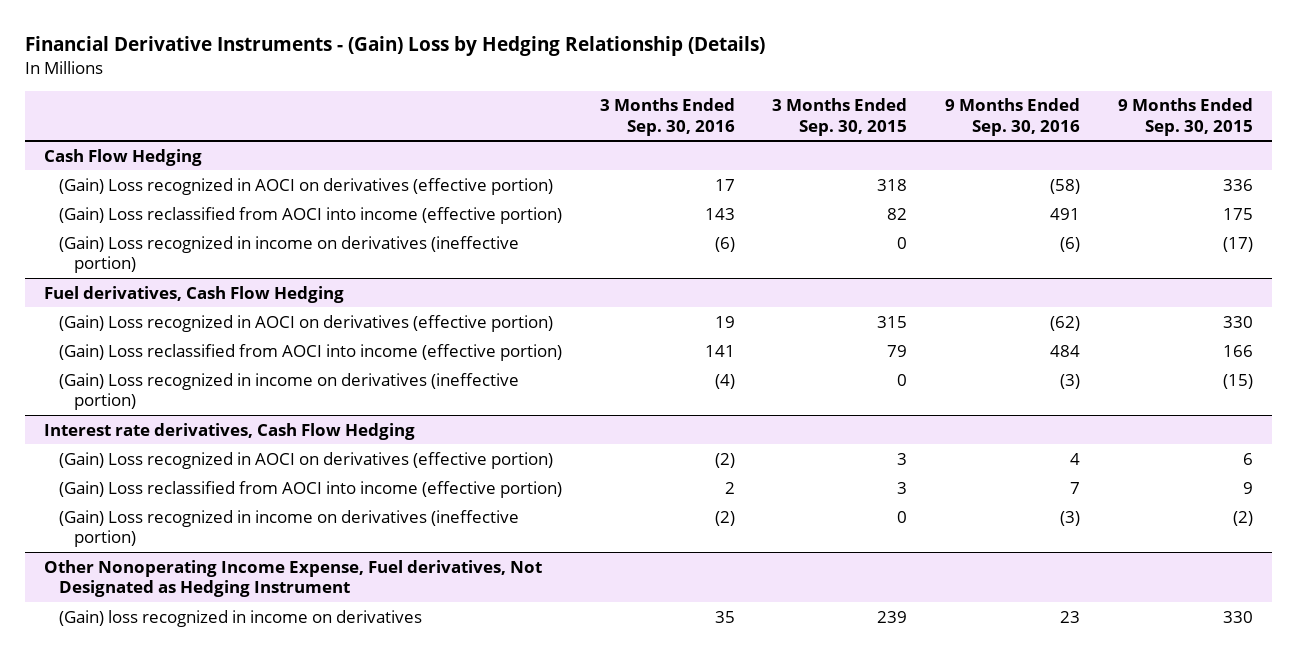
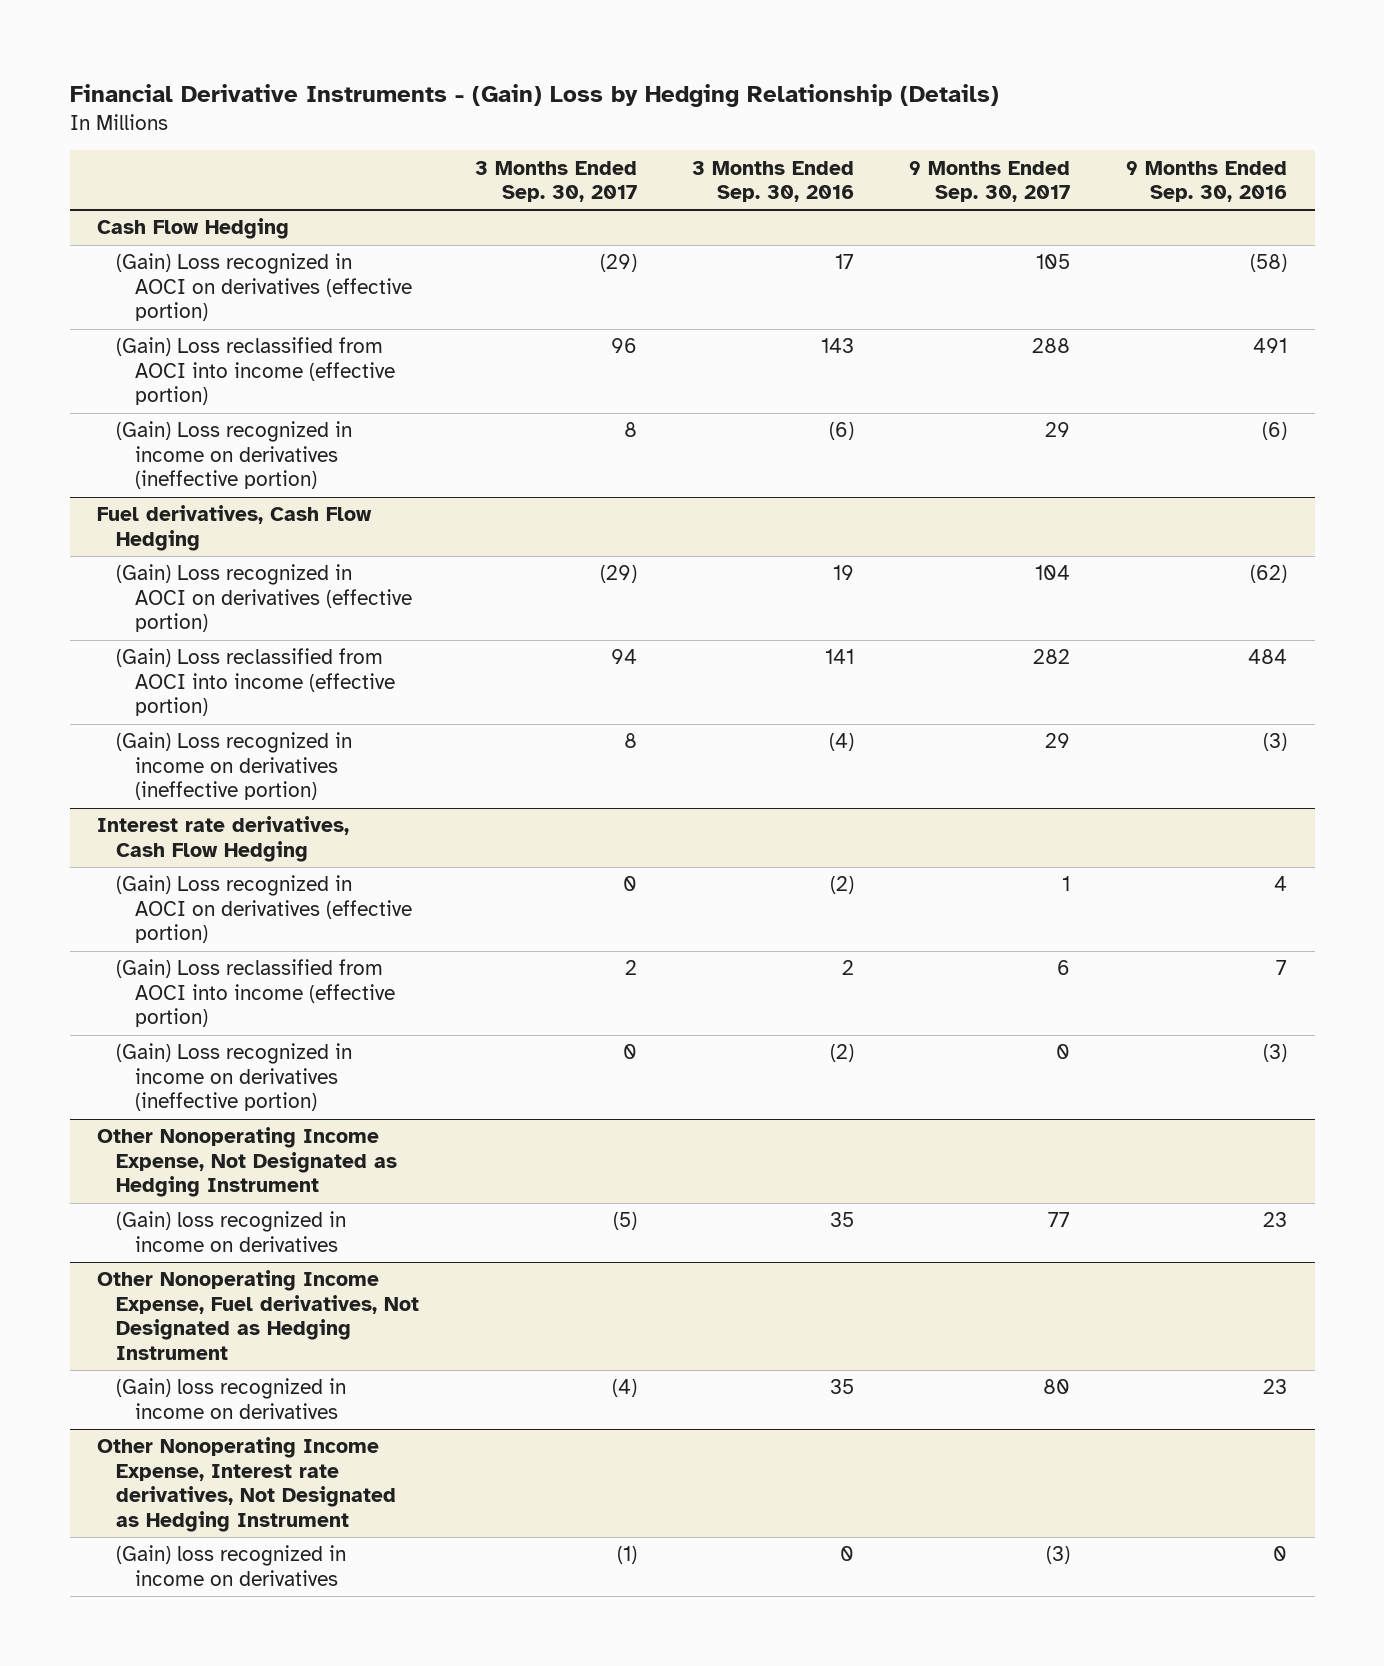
[772,98,908,136] 3 Months Ended Sep. 30, 2015 -> none
[1117,98,1253,136] 9 Months Ended Sep. 30, 2015 -> none
none -> [474,160,637,203] 3 Months Ended Sep. 30, 2017
none -> [909,160,1071,203] 9 Months Ended Sep. 30, 2017
none -> [97,1127,398,1198] Other Nonoperating Income Expense, Not Designated as Hedging Instrument
none -> [116,1211,347,1252] (Gain) loss recognized in income on derivatives
none -> [97,1437,397,1533] Other Nonoperating Income Expense, Interest rate derivatives, Not Designated as Hedging Instrument
none -> [116,1545,347,1586] (Gain) loss recognized in income on derivatives

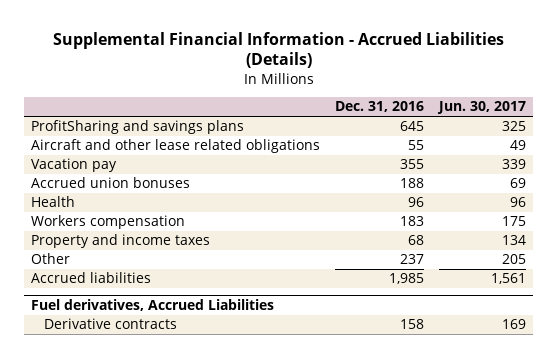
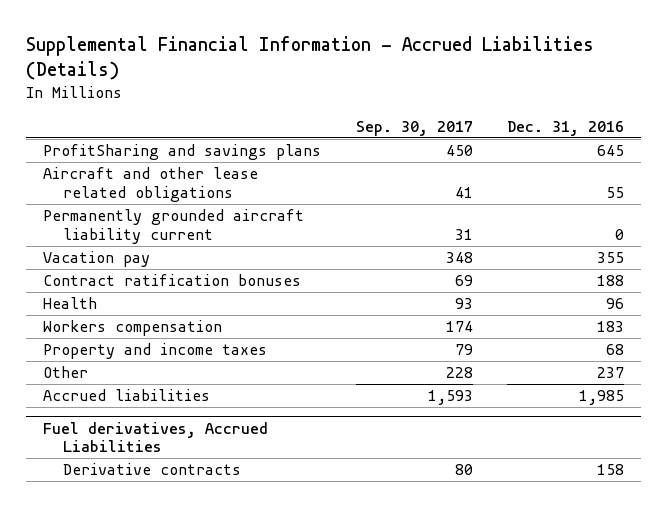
[436,101,526,115] Jun. 30, 2017 -> none
none -> [355,120,473,136] Sep. 30, 2017
none -> [43,209,305,244] Permanently grounded aircraft liability current
[31,177,191,189] Accrued union bonuses -> [43,274,302,287] Contract ratification bonuses

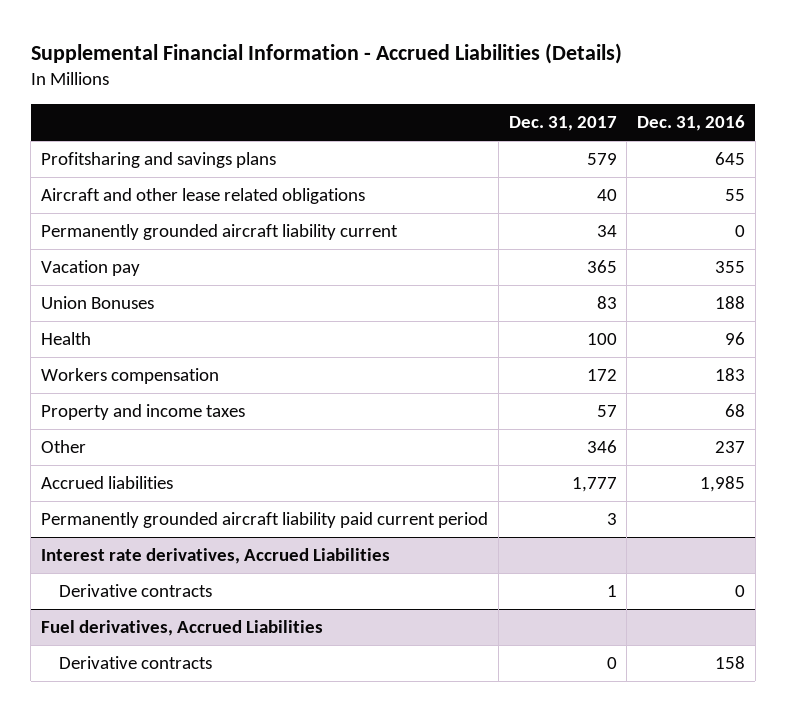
[355,120,473,136] Sep. 30, 2017 -> none
none -> [508,116,617,132] Dec. 31, 2017
[43,144,322,161] ProfitSharing and savings plans -> [41,152,277,169] Profitsharing and savings plans
[43,274,302,287] Contract ratification bonuses -> [41,296,155,310] Union Bonuses
none -> [41,512,489,529] Permanently grounded aircraft liability paid current period
none -> [41,548,391,565] Interest rate derivatives, Accrued Liabilities
none -> [58,584,212,598] Derivative contracts

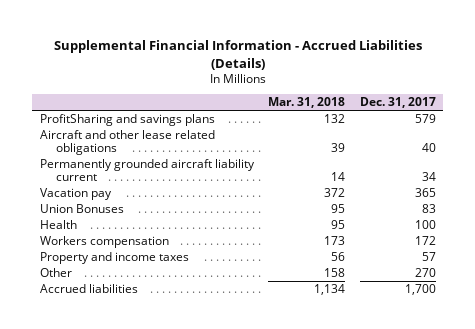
[637,115,746,132] Dec. 31, 2016 -> none
none -> [268,97,346,109] Mar. 31, 2018
[41,152,277,169] Profitsharing and savings plans -> [39,114,215,127] ProfitSharing and savings plans
[41,512,489,529] Permanently grounded aircraft liability paid current period -> none
[41,548,391,565] Interest rate derivatives, Accrued Liabilities -> none
[58,584,212,598] Derivative contracts -> none
[41,620,324,637] Fuel derivatives, Accrued Liabilities -> none
[58,656,212,670] Derivative contracts -> none
[586,440,617,454] 346 -> [414,268,436,278] 270
[571,477,617,493] 1,777 -> [404,284,436,296] 1,700

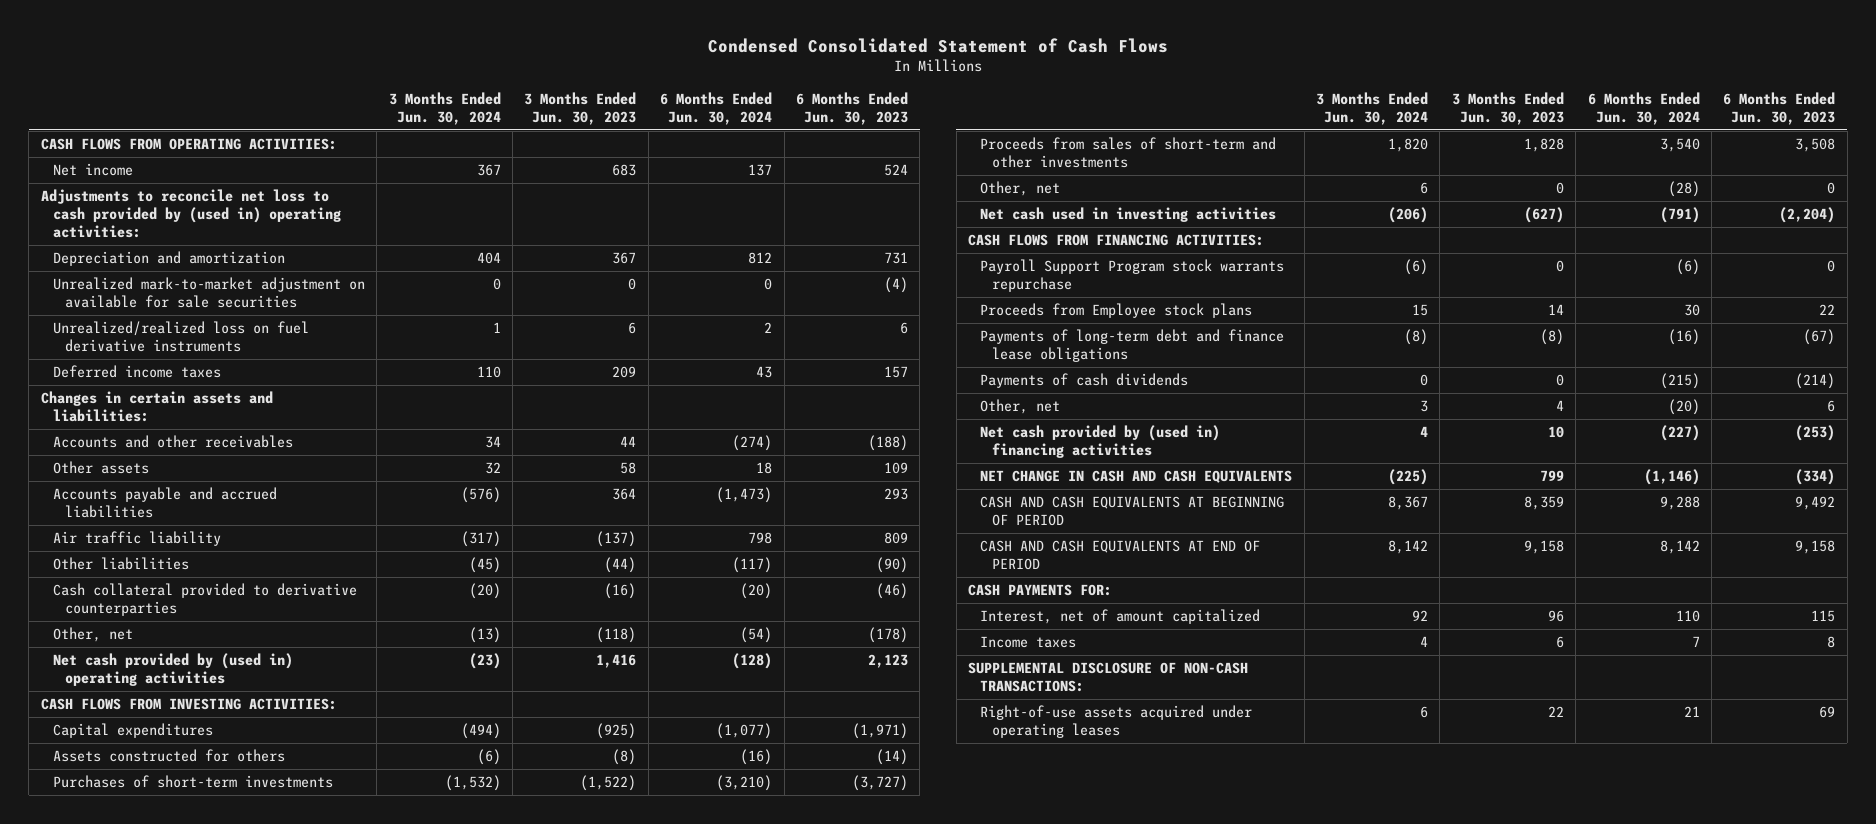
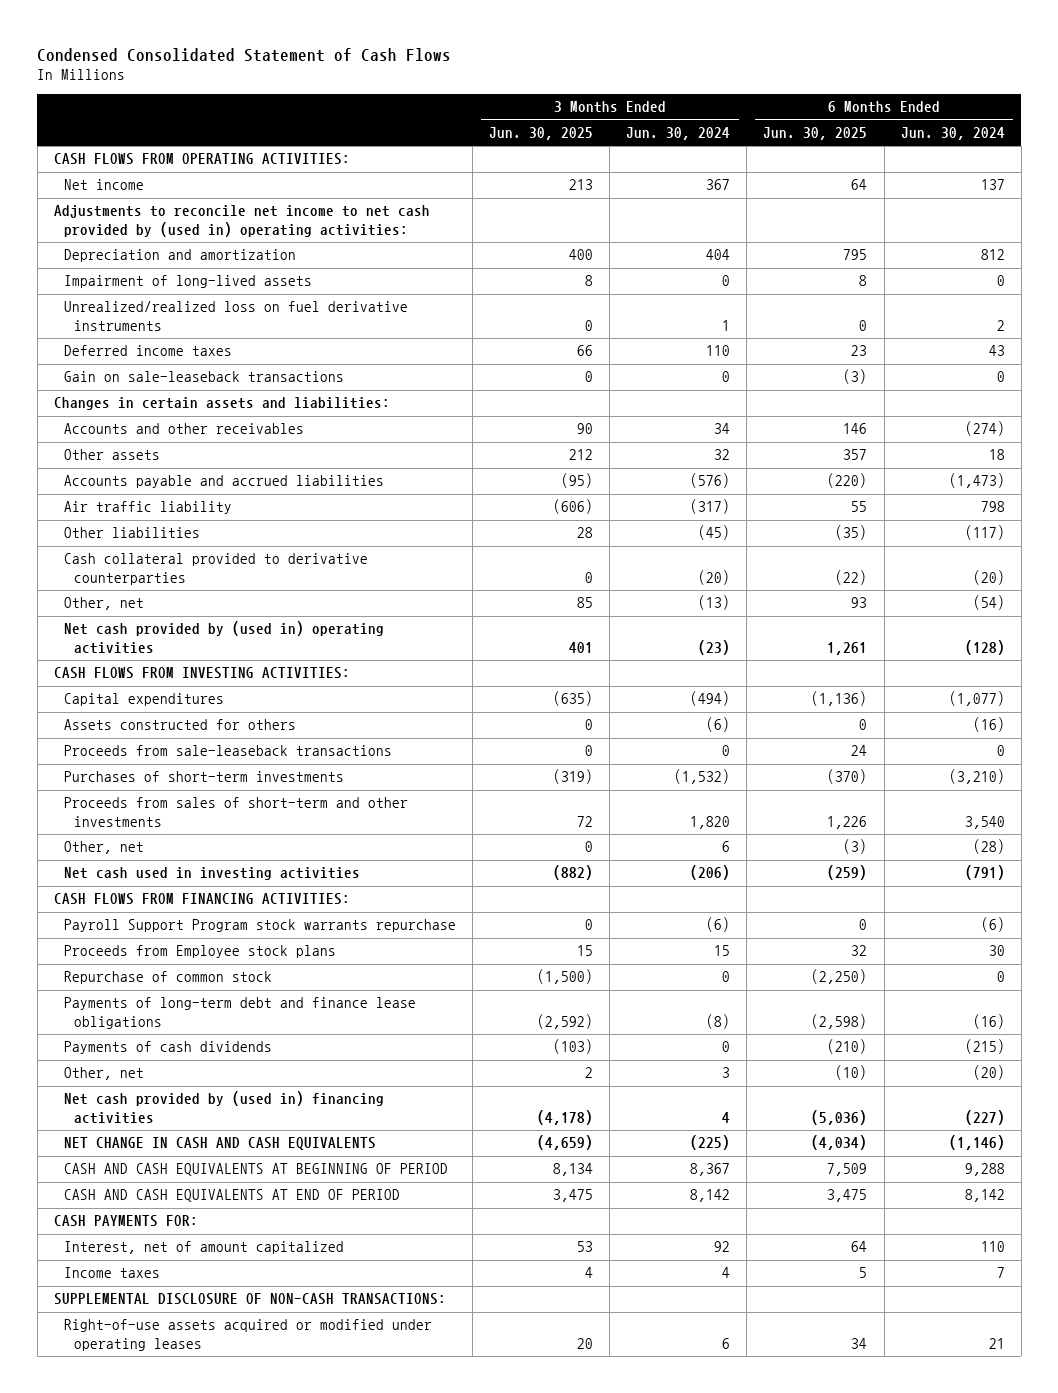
[524,91,637,126] 3 Months Ended Jun. 30, 2023 -> none
[796,91,909,126] 6 Months Ended Jun. 30, 2023 -> none
none -> [489,126,594,140] Jun. 30, 2025
none -> [763,126,868,140] Jun. 30, 2025
[40,188,341,239] Adjustments to reconcile net loss to cash provided by (used in) operating activities: -> [53,205,430,237] Adjustments to reconcile net income to net cash provided by (used in) operating activities:
[52,276,365,309] Unrealized mark-to-market adjustment on available for sale securities -> none
none -> [64,275,313,289] Impairment of long-lived assets
none -> [64,371,345,383] Gain on sale-leaseback transactions
none -> [64,745,393,757] Proceeds from sale-leaseback transactions
none -> [64,971,273,985] Repurchase of common stock
[980,704,1253,739] Right-of-use assets acquired under operating leases -> [64,1319,433,1351] Right-of-use assets acquired or modified under operating leases

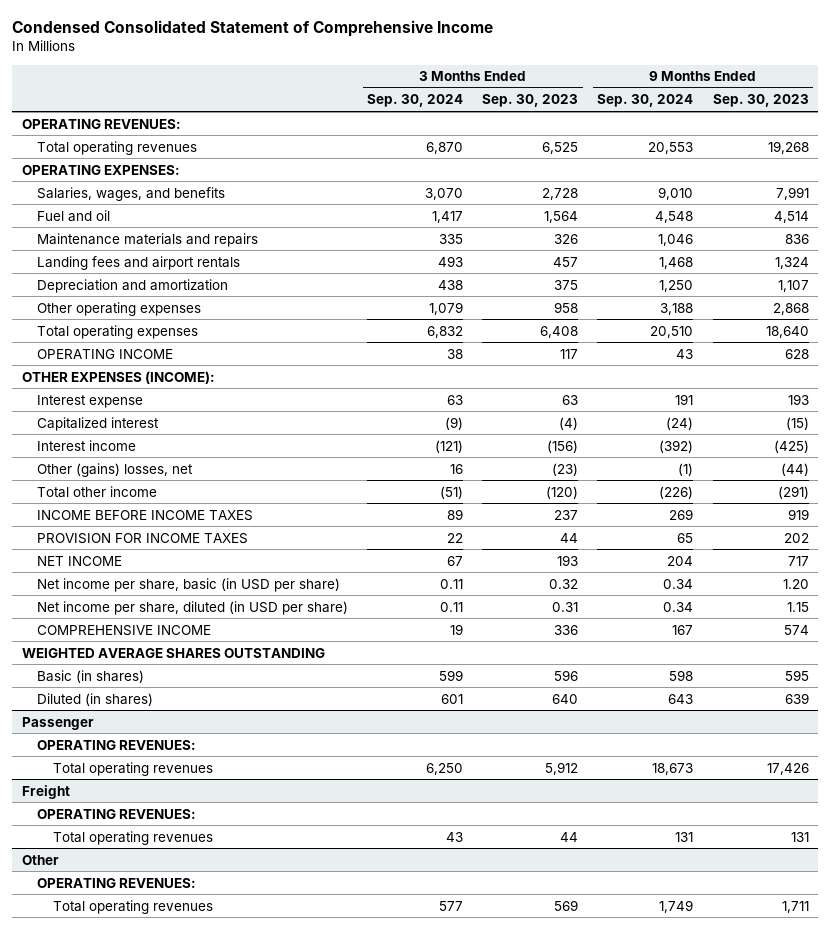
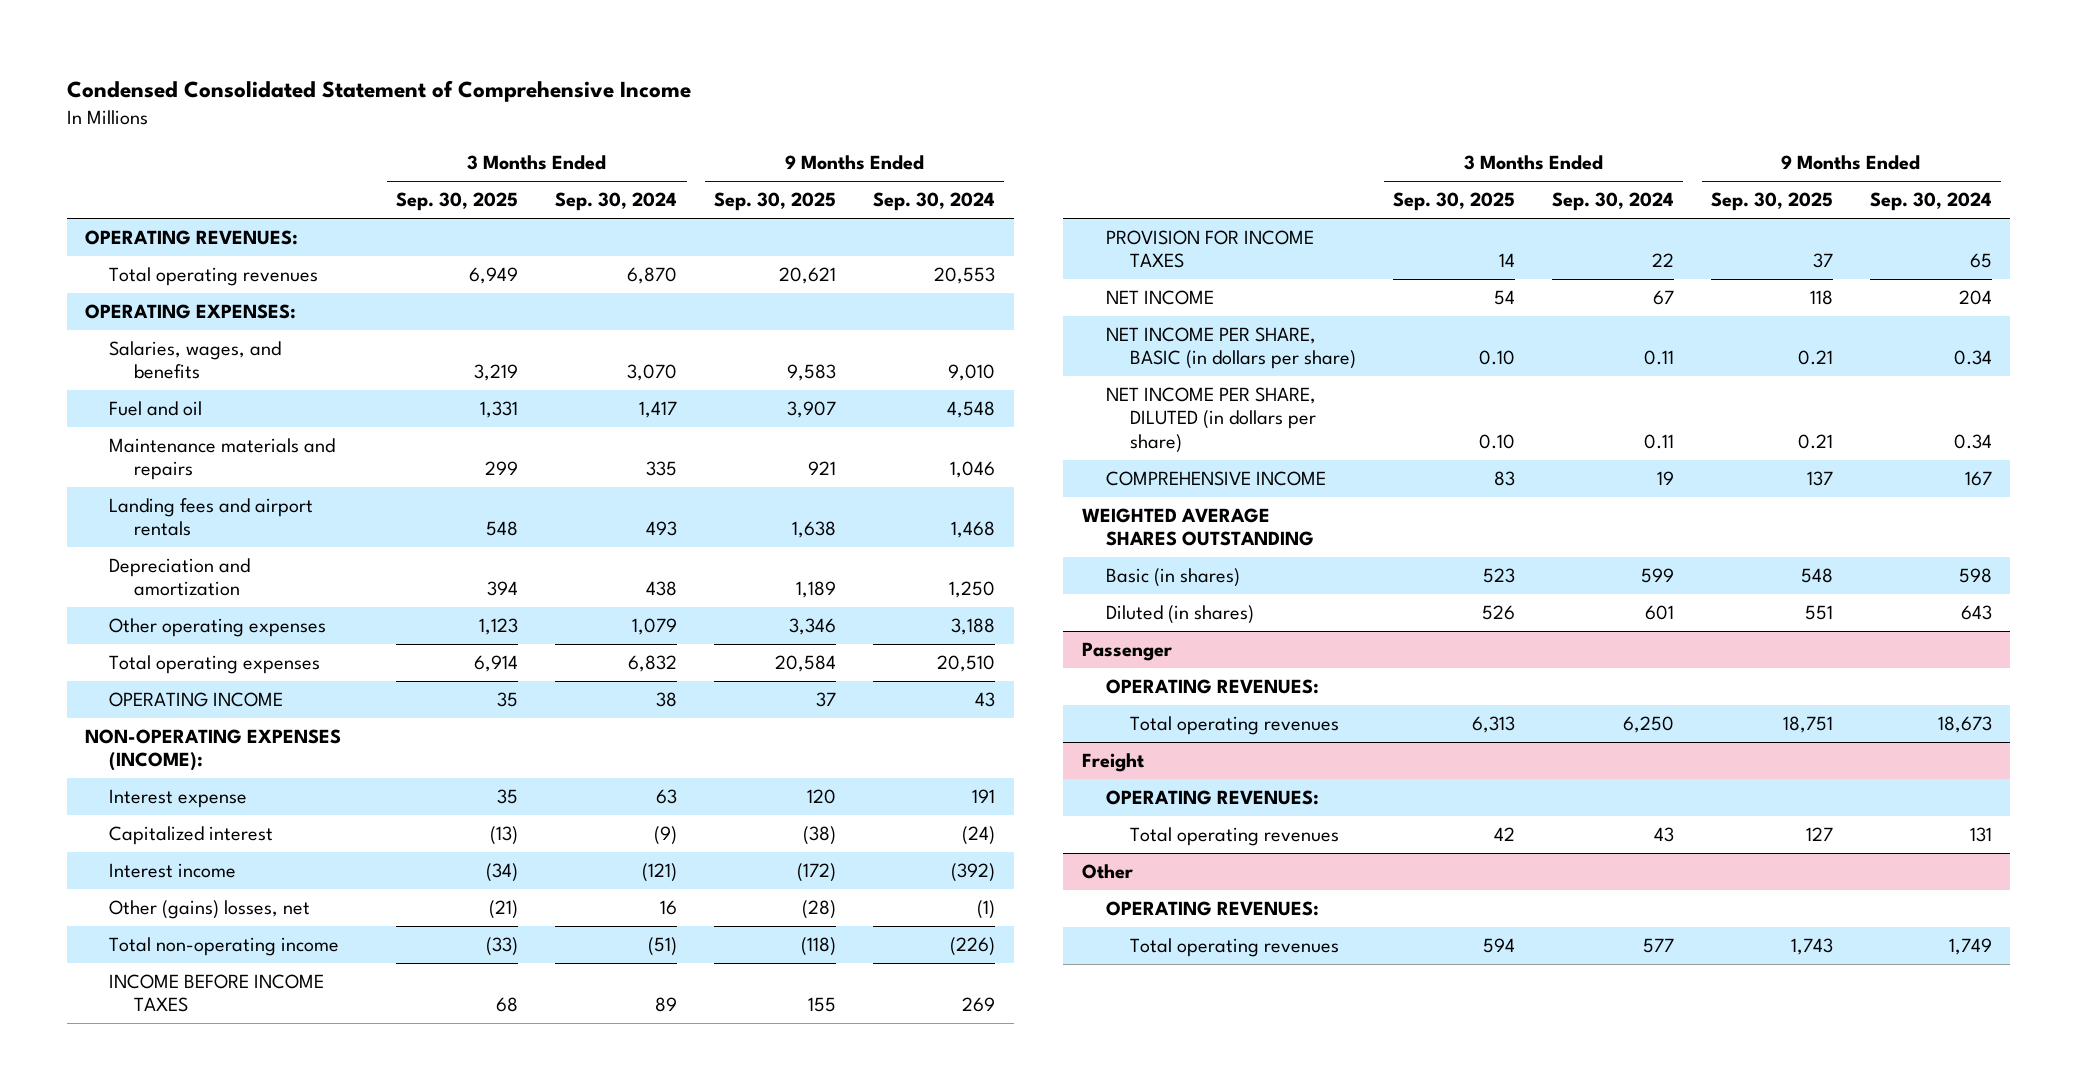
[482,94,579,108] Sep. 30, 2023 -> none
[712,94,809,108] Sep. 30, 2023 -> none
none -> [396,192,519,212] Sep. 30, 2025
none -> [714,192,837,212] Sep. 30, 2025
[21,370,215,384] OTHER EXPENSES (INCOME): -> [84,729,341,772] NON-OPERATING EXPENSES (INCOME):
[37,485,158,498] Total other income -> [109,937,340,957] Total non-operating income
[37,577,341,592] Net income per share, basic (in USD per share) -> [1105,327,1357,370] NET INCOME PER SHARE, BASIC (in dollars per share)
[37,600,349,615] Net income per share, diluted (in USD per share) -> [1105,387,1317,453] NET INCOME PER SHARE, DILUTED (in dollars per share)

